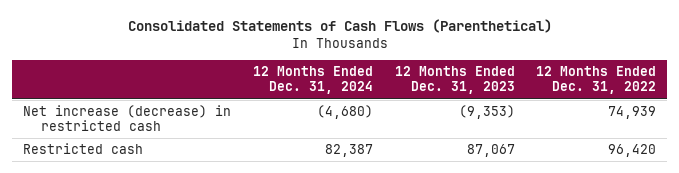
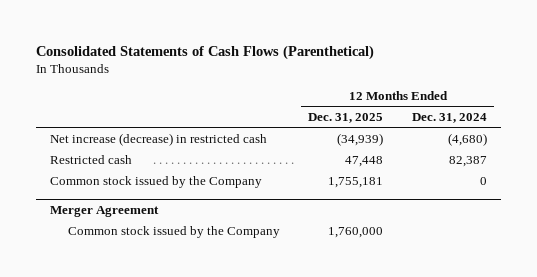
[394,66,515,95] 12 Months Ended Dec. 31, 2023 -> none
[536,66,657,95] 12 Months Ended Dec. 31, 2022 -> none
none -> [308,112,384,123] Dec. 31, 2025
none -> [50,175,263,188] Common stock issued by the Company
none -> [50,205,160,217] Merger Agreement
none -> [67,225,280,238] Common stock issued by the Company

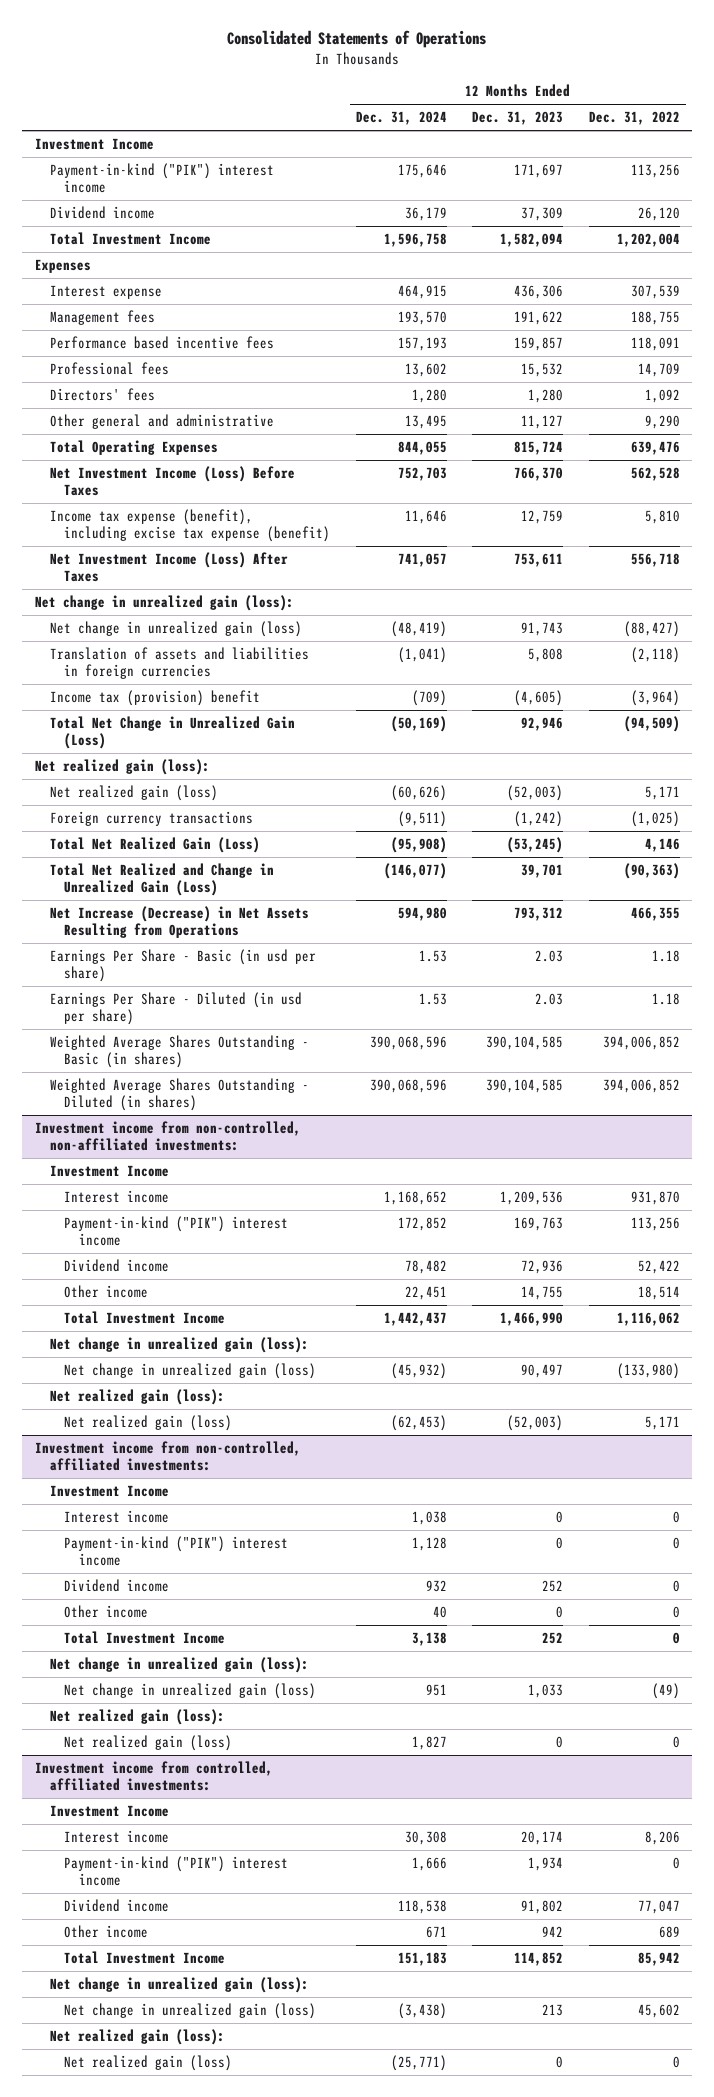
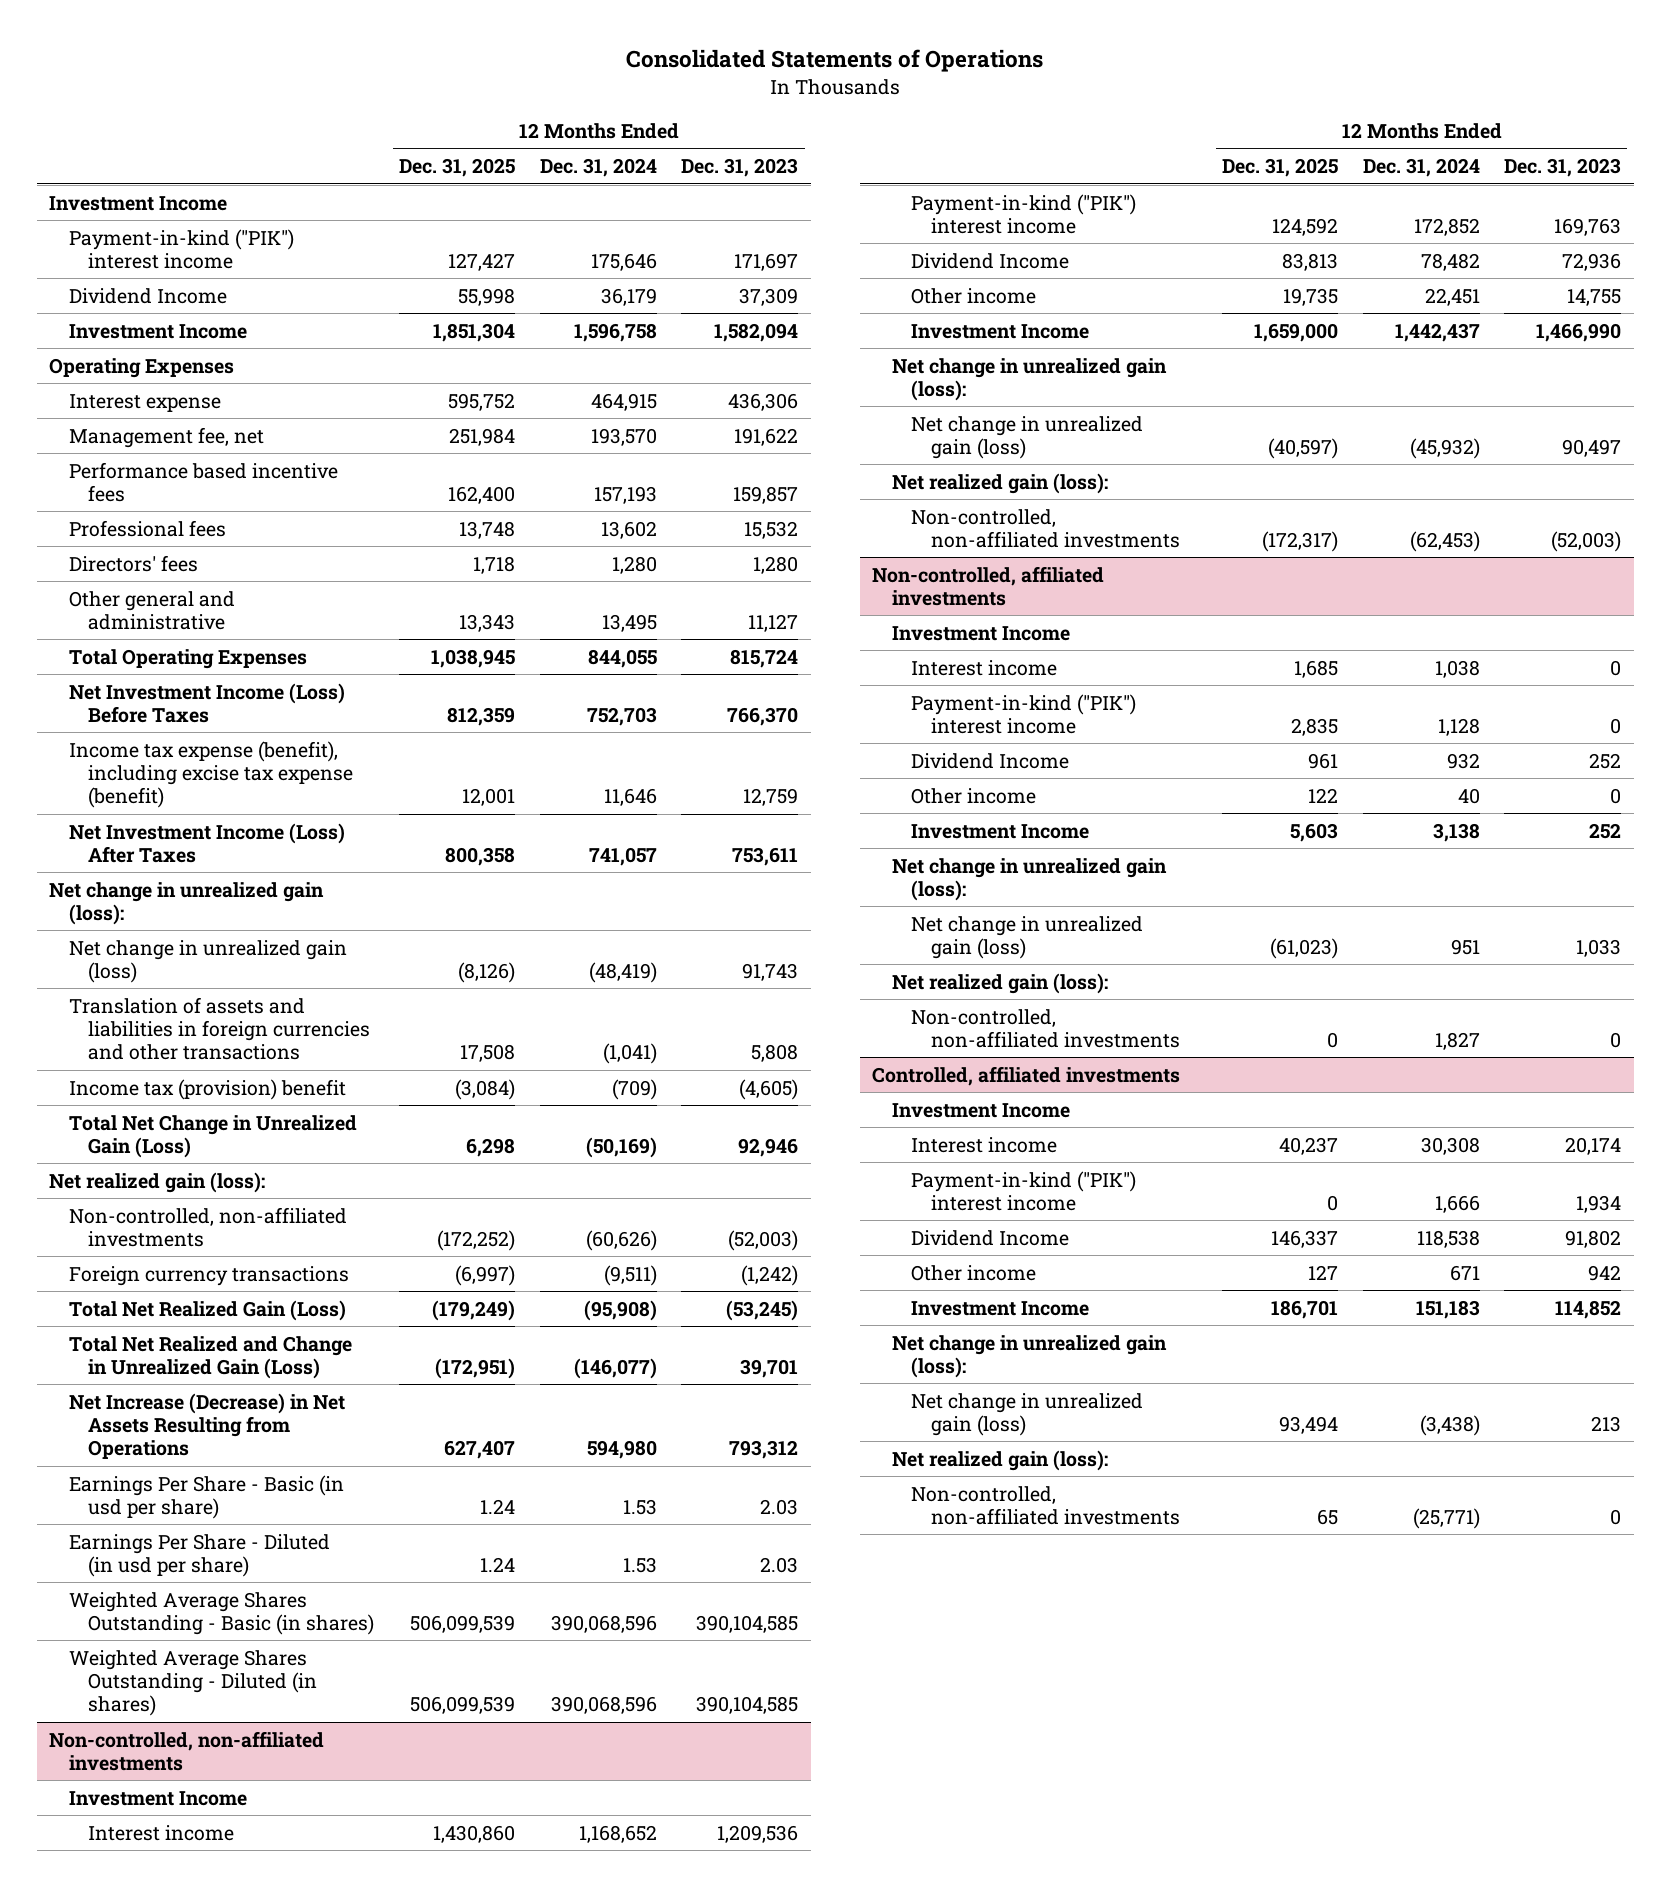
[588,111,680,126] Dec. 31, 2022 -> none
none -> [399,158,516,178] Dec. 31, 2025
[49,206,155,220] Dividend income -> [68,287,227,304] Dividend Income
[49,232,211,246] Total Investment Income -> [68,323,247,339] Investment Income
[34,259,91,274] Expenses -> [49,357,235,378] Operating Expenses
[49,310,155,326] Management fees -> [68,426,264,448] Management fee, net
[49,647,309,680] Translation of assets and liabilities in foreign currencies -> [68,996,371,1061] Translation of assets and liabilities in foreign currencies and other transactions
[49,785,218,802] Net realized gain (loss) -> [68,1206,347,1247] Non-controlled, non-affiliated investments
[34,1121,301,1152] Investment income from non-controlled, non-affiliated investments: -> [49,1730,325,1771] Non-controlled, non-affiliated investments
[64,1259,170,1273] Dividend income -> [911,252,1070,269] Dividend Income
[64,1311,226,1325] Total Investment Income -> [911,323,1090,339] Investment Income
[64,1415,233,1432] Net realized gain (loss) -> [911,508,1180,548] Non-controlled, non-affiliated investments
[34,1441,301,1472] Investment income from non-controlled, affiliated investments: -> [872,565,1105,606] Non-controlled, affiliated investments
[64,1579,170,1593] Dividend income -> [911,752,1070,769] Dividend Income
[64,1631,226,1645] Total Investment Income -> [911,823,1090,839] Investment Income
[64,1735,233,1752] Net realized gain (loss) -> [911,1008,1180,1048] Non-controlled, non-affiliated investments
[34,1761,273,1792] Investment income from controlled, affiliated investments: -> [872,1065,1181,1086] Controlled, affiliated investments
[64,1899,170,1913] Dividend income -> [911,1229,1070,1246] Dividend Income
[64,1951,226,1965] Total Investment Income -> [911,1300,1090,1316] Investment Income
[64,2055,233,2072] Net realized gain (loss) -> [911,1485,1180,1525] Non-controlled, non-affiliated investments

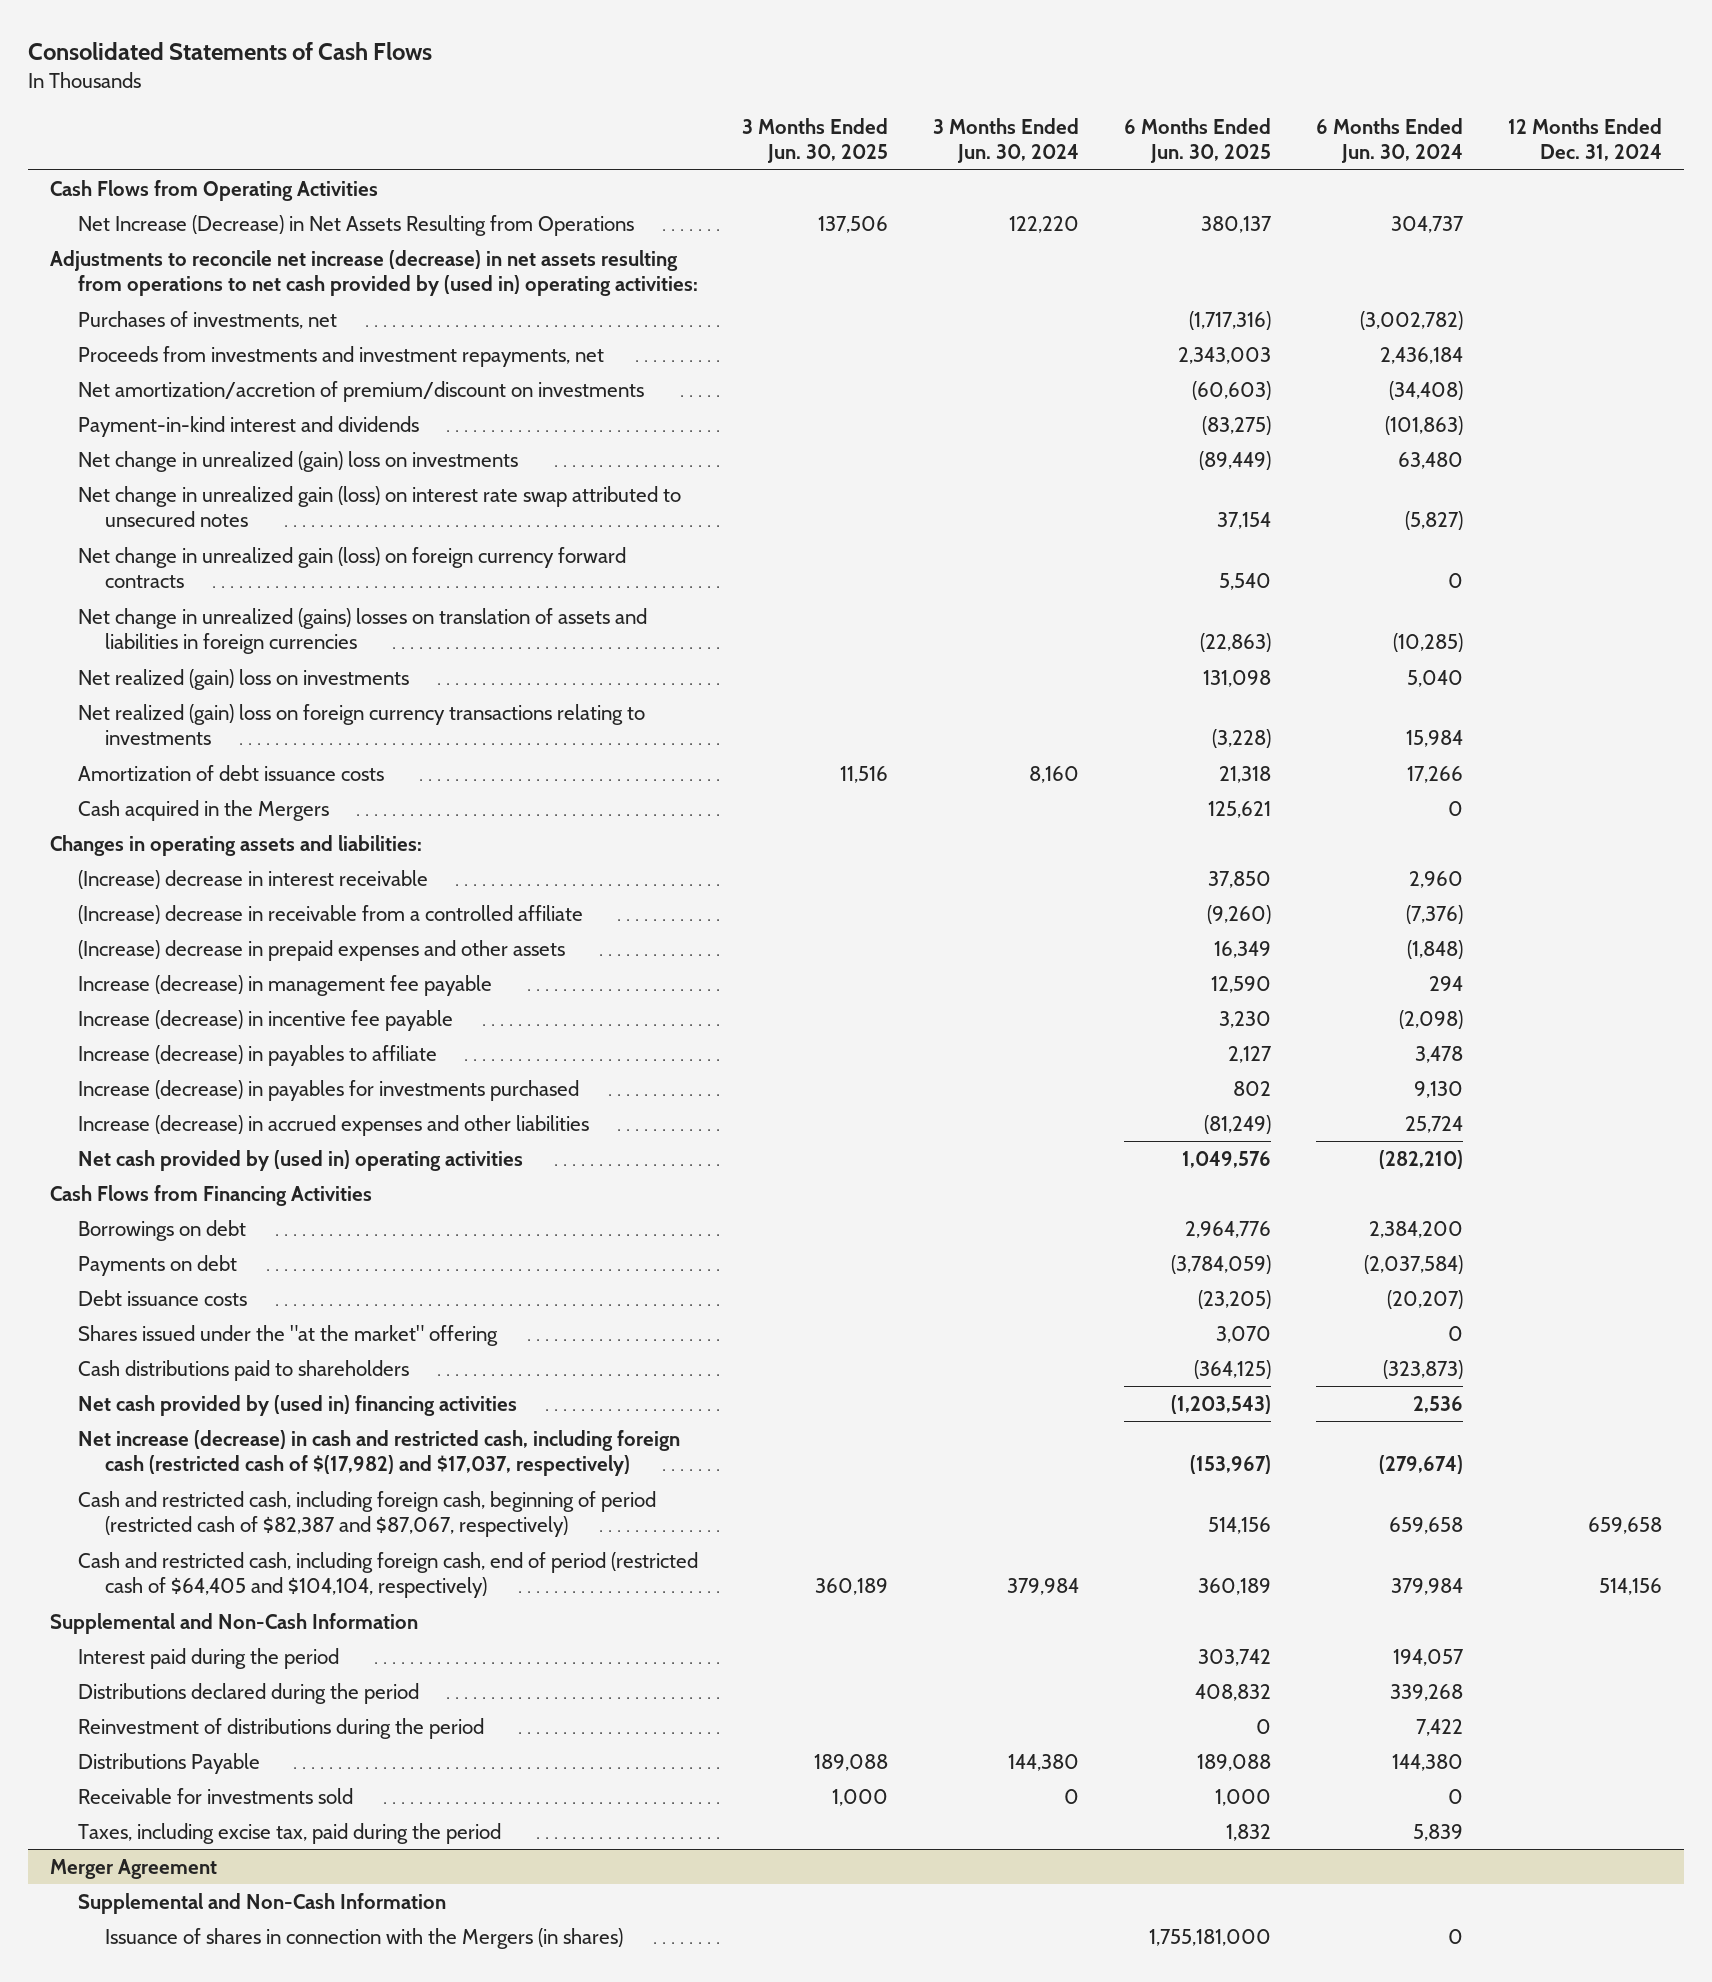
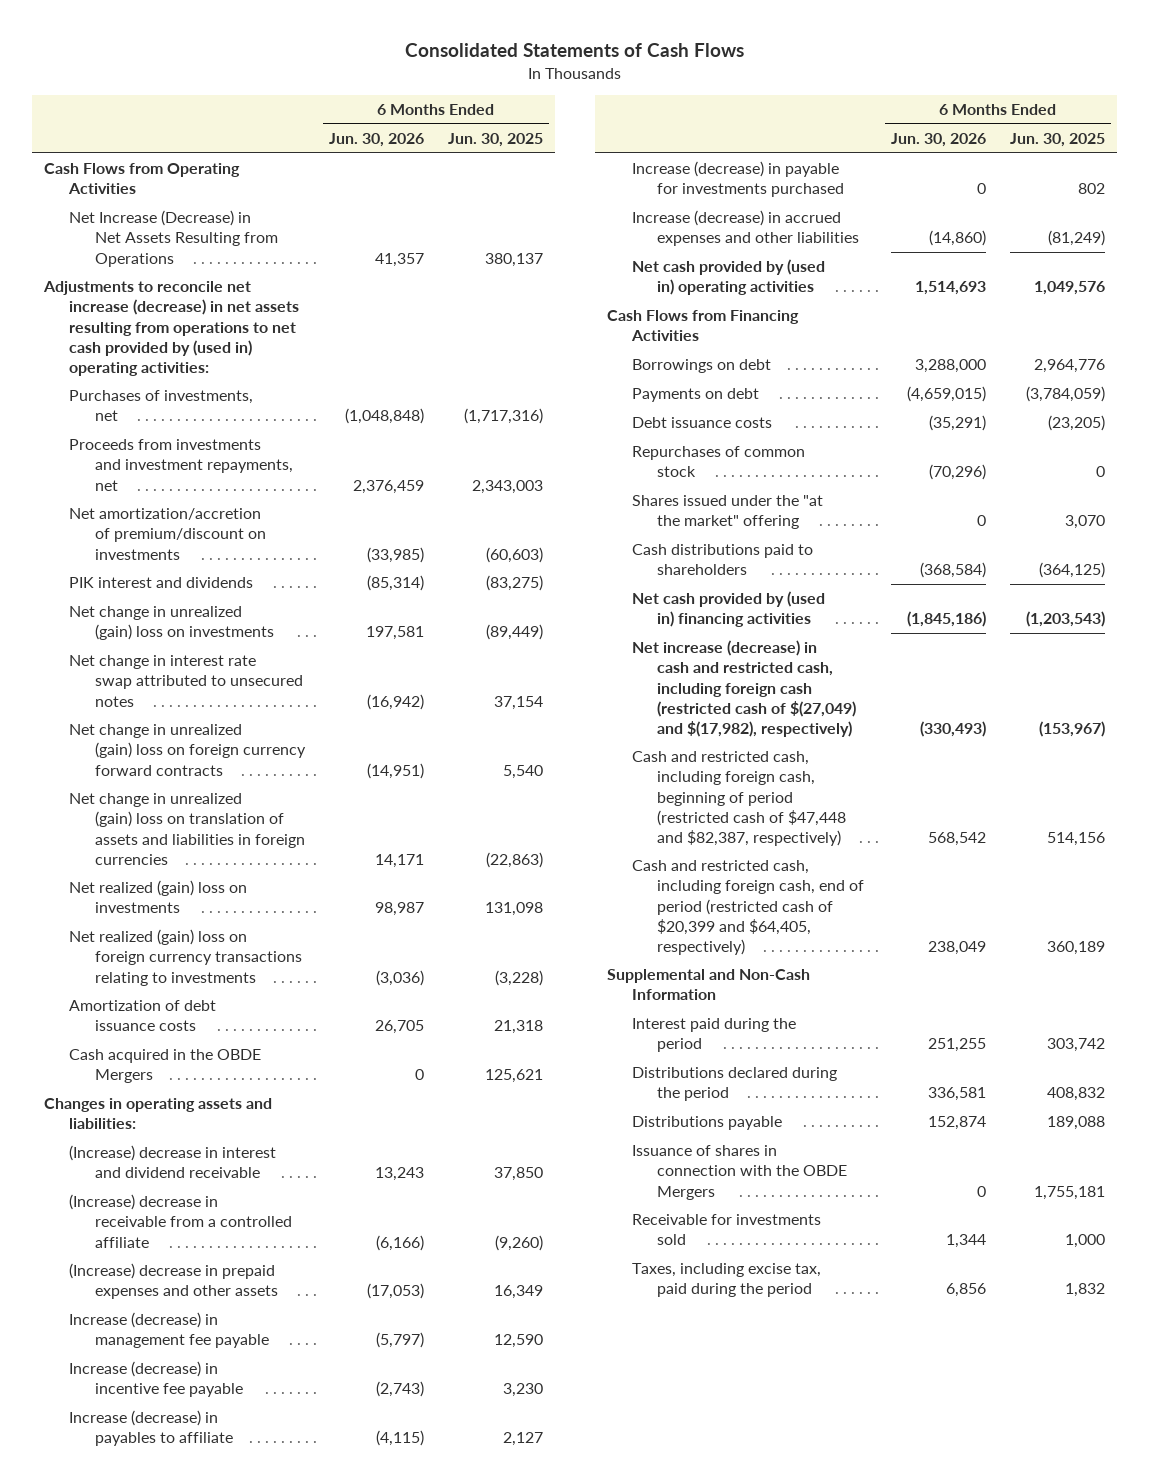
[742,117,889,164] 3 Months Ended Jun. 30, 2025 -> none
[933,117,1080,164] 3 Months Ended Jun. 30, 2024 -> none
[1315,117,1463,164] 6 Months Ended Jun. 30, 2024 -> none
[1507,117,1662,162] 12 Months Ended Dec. 31, 2024 -> none
none -> [328,133,424,148] Jun. 30, 2026
[77,415,419,437] Payment-in-kind interest and dividends -> [69,577,254,589] PIK interest and dividends
[77,485,681,528] Net change in unrealized gain (loss) on interest rate swap attributed to unsecured notes -> [69,655,303,707] Net change in interest rate swap attributed to unsecured notes
[77,546,626,589] Net change in unrealized gain (loss) on foreign currency forward contracts -> [69,724,306,776] Net change in unrealized (gain) loss on foreign currency forward contracts
[77,607,647,655] Net change in unrealized (gains) losses on translation of assets and liabilities in foreign currencies -> [69,793,305,865] Net change in unrealized (gain) loss on translation of assets and liabilities in foreign currencies
[77,799,329,821] Cash acquired in the Mergers -> [69,1049,262,1084] Cash acquired in the OBDE Mergers
[77,869,428,889] (Increase) decrease in interest receivable -> [69,1145,277,1179] (Increase) decrease in interest and dividend receivable
[77,1079,579,1101] Increase (decrease) in payables for investments purchased -> [632,161,845,198] Increase (decrease) in payable for investments purchased
none -> [632,446,806,478] Repurchases of common stock
[77,1429,680,1477] Net increase (decrease) in cash and restricted cash, including foreign cash (restricted cash of $(17,982) and $17,037, respectively) -> [632,640,857,737] Net increase (decrease) in cash and restricted cash, including foreign cash (restricted cash of $(27,049) and $(17,982), respectively)
[77,1490,656,1538] Cash and restricted cash, including foreign cash, beginning of period (restricted cash of $82,387 and $87,067, respectively) -> [632,751,847,846] Cash and restricted cash, including foreign cash, beginning of period (restricted cash of $47,448 and $82,387, respectively)
[77,1551,698,1599] Cash and restricted cash, including foreign cash, end of period (restricted cash of $64,405 and $104,104, respectively) -> [632,860,865,955] Cash and restricted cash, including foreign cash, end of period (restricted cash of $20,399 and $64,405, respectively)
[77,1717,484,1739] Reinvestment of distributions during the period -> none
[77,1752,260,1774] Distributions Payable -> [632,1116,783,1131] Distributions payable
none -> [632,1145,848,1200] Issuance of shares in connection with the OBDE Mergers
[50,1858,218,1879] Merger Agreement -> none
[77,1892,446,1914] Supplemental and Non-Cash Information -> none
[104,1927,623,1949] Issuance of shares in connection with the Mergers (in shares) -> none

